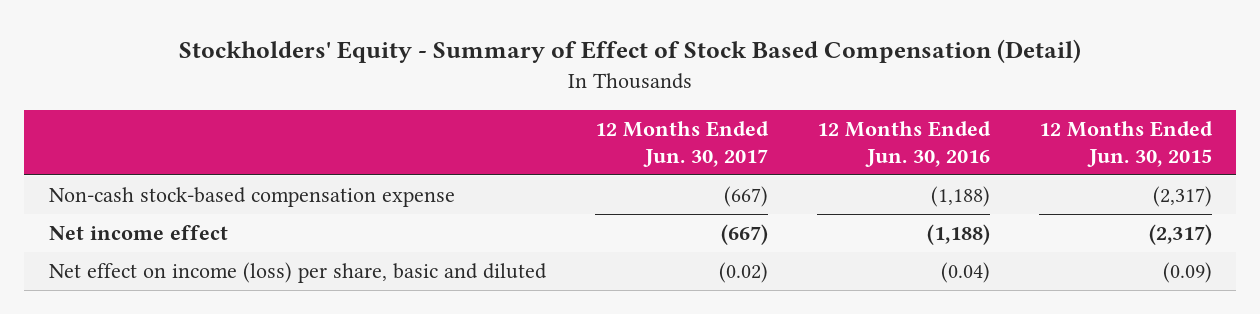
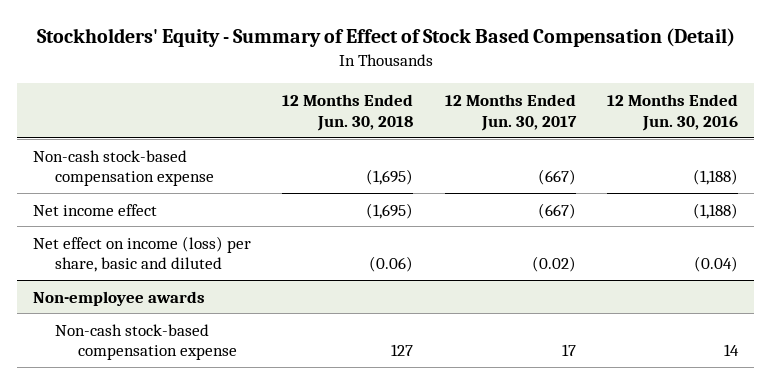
[1038,120,1213,168] 12 Months Ended Jun. 30, 2015 -> none
none -> [282,93,414,131] 12 Months Ended Jun. 30, 2018
none -> [32,290,205,306] Non-employee awards
none -> [55,323,237,361] Non-cash stock-based compensation expense

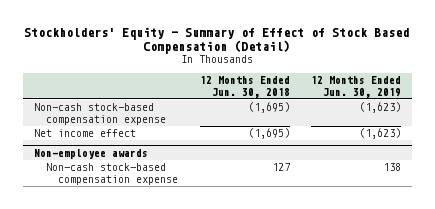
[444,93,577,131] 12 Months Ended Jun. 30, 2017 -> none
[607,93,739,131] 12 Months Ended Jun. 30, 2016 -> none
none -> [310,75,401,98] 12 Months Ended Jun. 30, 2019
[32,235,251,273] Net effect on income (loss) per share, basic and diluted -> none

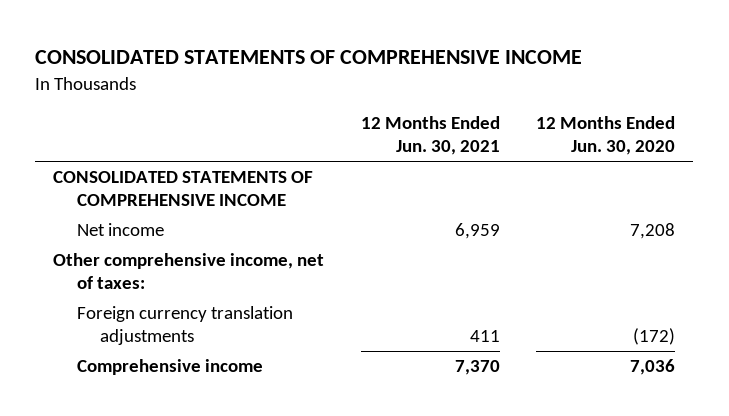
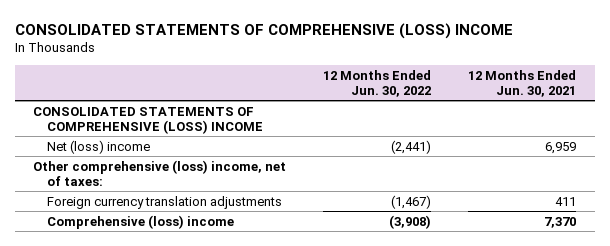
[35,50,583,65] CONSOLIDATED STATEMENTS OF COMPREHENSIVE INCOME -> [14,22,513,39] CONSOLIDATED STATEMENTS OF COMPREHENSIVE (LOSS) INCOME
[536,116,676,156] 12 Months Ended Jun. 30, 2020 -> none
none -> [323,69,432,97] 12 Months Ended Jun. 30, 2022
[53,170,314,207] CONSOLIDATED STATEMENTS OF COMPREHENSIVE INCOME -> [33,106,263,134] CONSOLIDATED STATEMENTS OF COMPREHENSIVE (LOSS) INCOME
[76,222,164,236] Net income -> [46,139,150,154] Net (loss) income
[53,252,325,290] Other comprehensive income, net of taxes: -> [33,159,287,186] Other comprehensive (loss) income, net of taxes:
[76,358,263,375] Comprehensive income -> [46,214,234,229] Comprehensive (loss) income

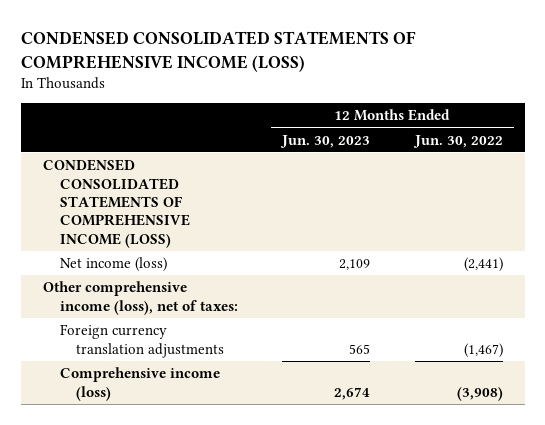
[14,22,513,39] CONSOLIDATED STATEMENTS OF COMPREHENSIVE (LOSS) INCOME -> [20,31,416,72] CONDENSED CONSOLIDATED STATEMENTS OF COMPREHENSIVE INCOME (LOSS)
[468,69,577,97] 12 Months Ended Jun. 30, 2021 -> none
none -> [280,134,371,148] Jun. 30, 2023
[33,106,263,134] CONSOLIDATED STATEMENTS OF COMPREHENSIVE (LOSS) INCOME -> [42,159,190,248] CONDENSED CONSOLIDATED STATEMENTS OF COMPREHENSIVE INCOME (LOSS)
[46,139,150,154] Net (loss) income -> [59,257,167,273] Net income (loss)
[33,159,287,186] Other comprehensive (loss) income, net of taxes: -> [42,281,238,315] Other comprehensive income (loss), net of taxes:
[46,214,234,229] Comprehensive (loss) income -> [59,367,220,401] Comprehensive income (loss)

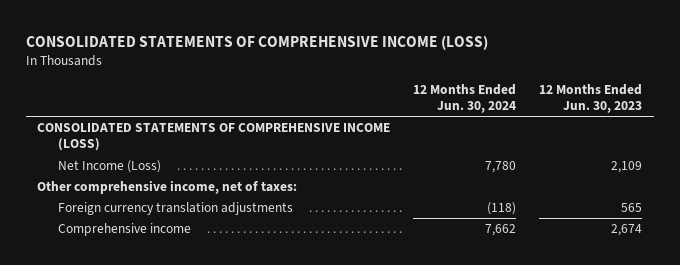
[20,31,416,72] CONDENSED CONSOLIDATED STATEMENTS OF COMPREHENSIVE INCOME (LOSS) -> [25,34,488,50] CONSOLIDATED STATEMENTS OF COMPREHENSIVE INCOME (LOSS)
[412,134,503,148] Jun. 30, 2022 -> none
none -> [413,83,517,114] 12 Months Ended Jun. 30, 2024
[42,159,190,248] CONDENSED CONSOLIDATED STATEMENTS OF COMPREHENSIVE INCOME (LOSS) -> [37,123,391,152] CONSOLIDATED STATEMENTS OF COMPREHENSIVE INCOME (LOSS)
[59,257,167,273] Net income (loss) -> [58,160,162,174] Net Income (Loss)
[42,281,238,315] Other comprehensive income (loss), net of taxes: -> [37,180,298,195] Other comprehensive income, net of taxes:
[59,367,220,401] Comprehensive income (loss) -> [58,223,192,237] Comprehensive income

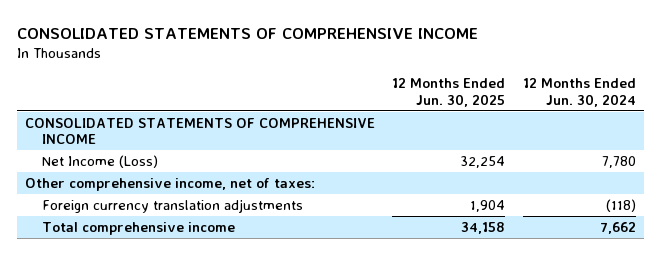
[25,34,488,50] CONSOLIDATED STATEMENTS OF COMPREHENSIVE INCOME (LOSS) -> [16,27,478,39] CONSOLIDATED STATEMENTS OF COMPREHENSIVE INCOME
[539,83,643,114] 12 Months Ended Jun. 30, 2023 -> none
none -> [392,78,506,107] 12 Months Ended Jun. 30, 2025
[37,123,391,152] CONSOLIDATED STATEMENTS OF COMPREHENSIVE INCOME (LOSS) -> [25,117,376,145] CONSOLIDATED STATEMENTS OF COMPREHENSIVE INCOME
[58,223,192,237] Comprehensive income -> [42,221,236,235] Total comprehensive income

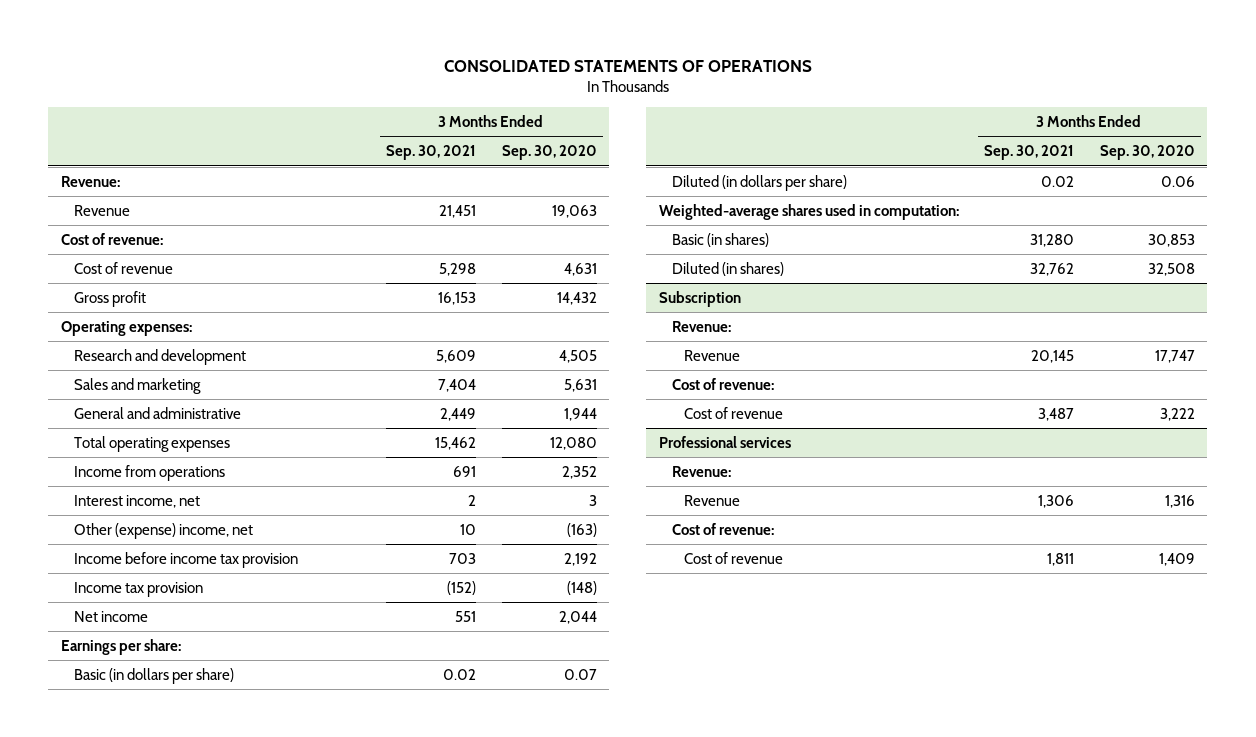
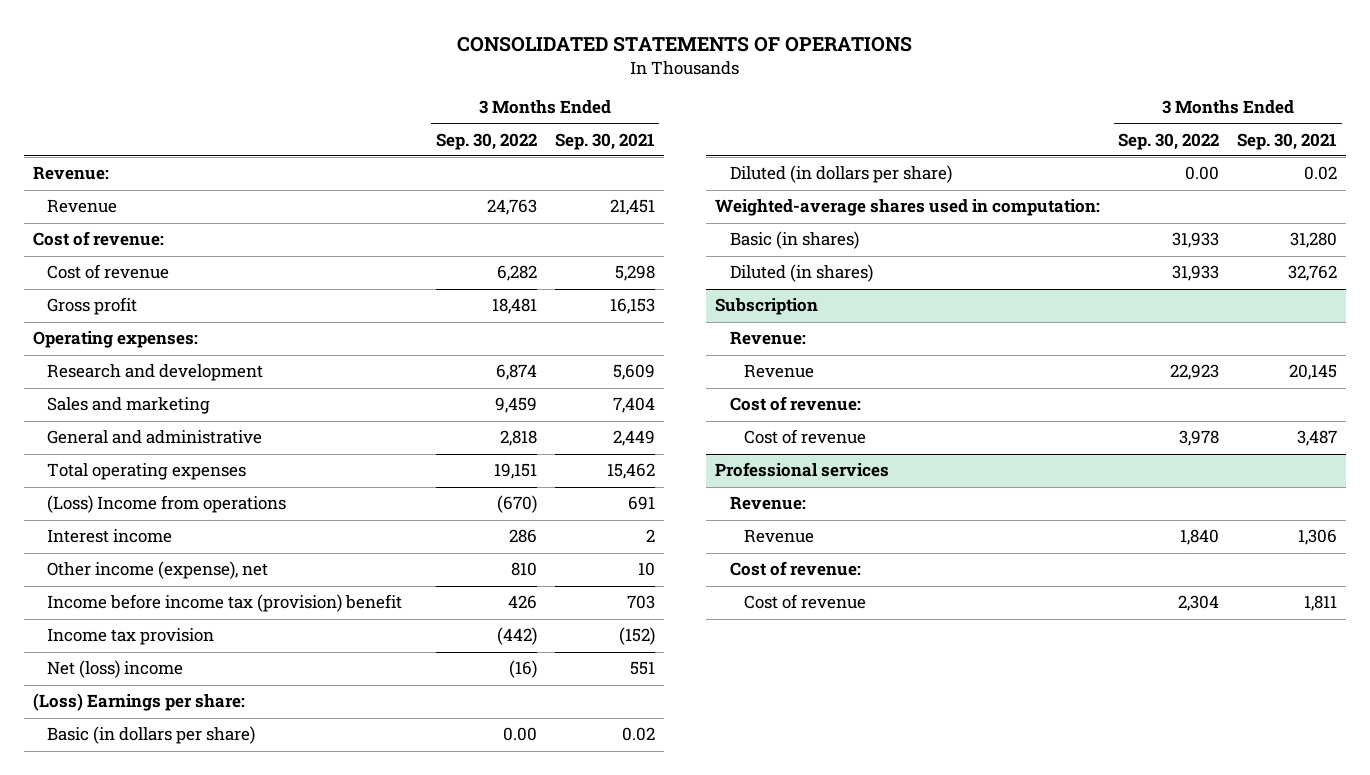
[501,145,597,161] Sep. 30, 2020 -> none
none -> [435,132,537,150] Sep. 30, 2022
[73,464,225,481] Income from operations -> [47,495,287,514] (Loss) Income from operations
[73,494,200,508] Interest income, net -> [47,529,173,544] Interest income
[73,522,253,539] Other (expense) income, net -> [47,561,269,580] Other income (expense), net
[73,551,298,568] Income before income tax provision -> [47,594,403,613] Income before income tax (provision) benefit
[73,610,148,622] Net income -> [47,660,184,679] Net (loss) income
[61,638,182,655] Earnings per share: -> [32,693,245,712] (Loss) Earnings per share:

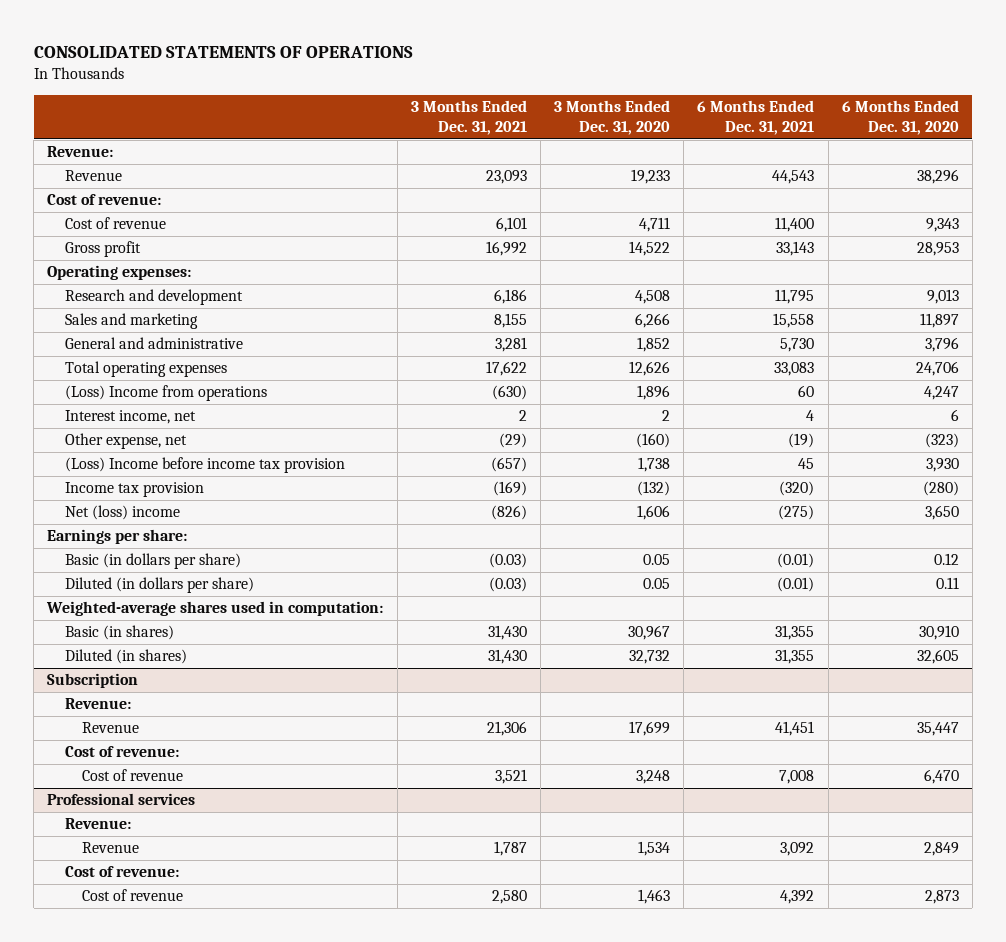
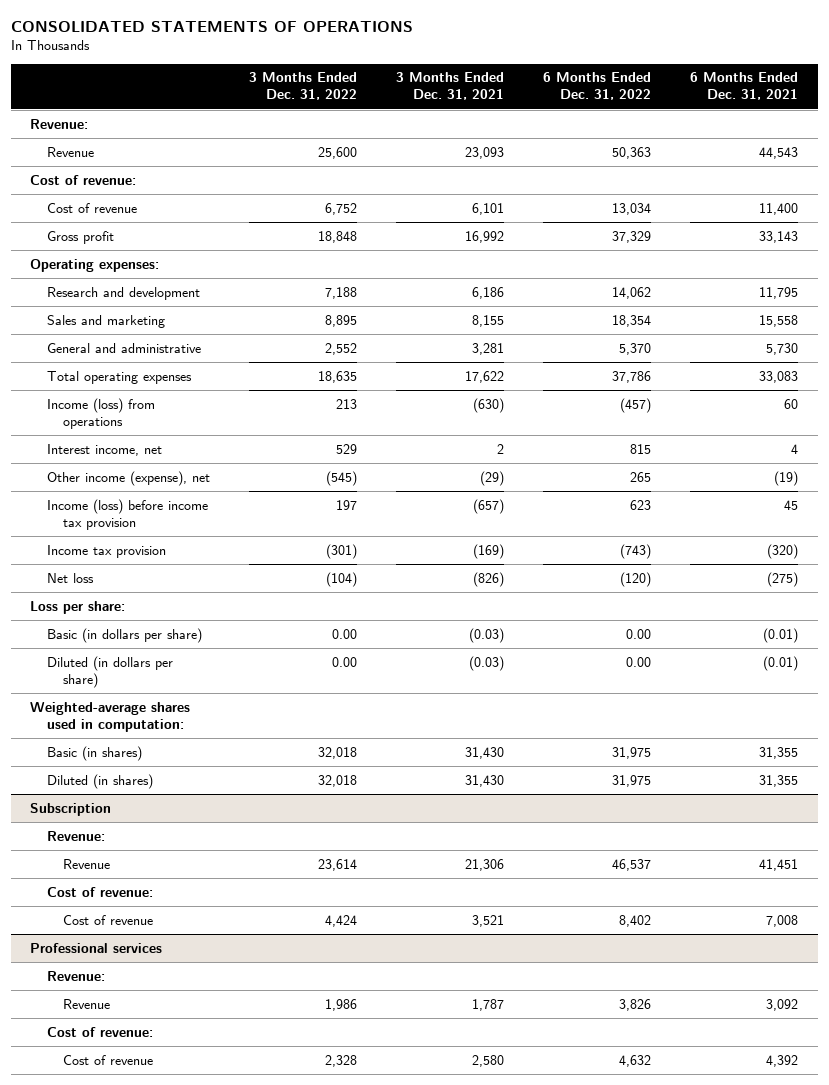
[554,100,671,135] 3 Months Ended Dec. 31, 2020 -> none
[841,100,959,135] 6 Months Ended Dec. 31, 2020 -> none
none -> [249,72,358,101] 3 Months Ended Dec. 31, 2022
none -> [543,72,652,101] 6 Months Ended Dec. 31, 2022
[64,385,267,402] (Loss) Income from operations -> [46,397,155,429] Income (loss) from operations
[64,433,187,450] Other expense, net -> [46,470,210,486] Other income (expense), net
[64,457,345,474] (Loss) Income before income tax provision -> [46,498,208,530] Income (loss) before income tax provision
[64,505,180,521] Net (loss) income -> [46,572,94,583] Net loss
[47,529,188,545] Earnings per share: -> [30,600,126,614] Loss per share:

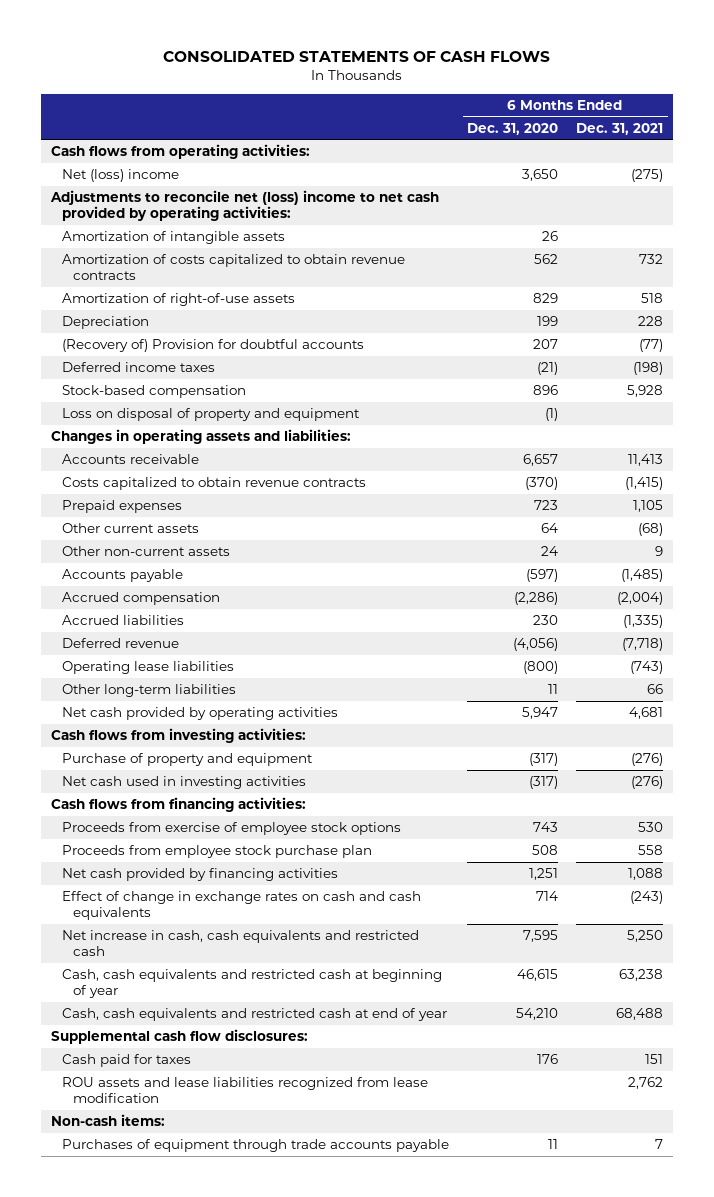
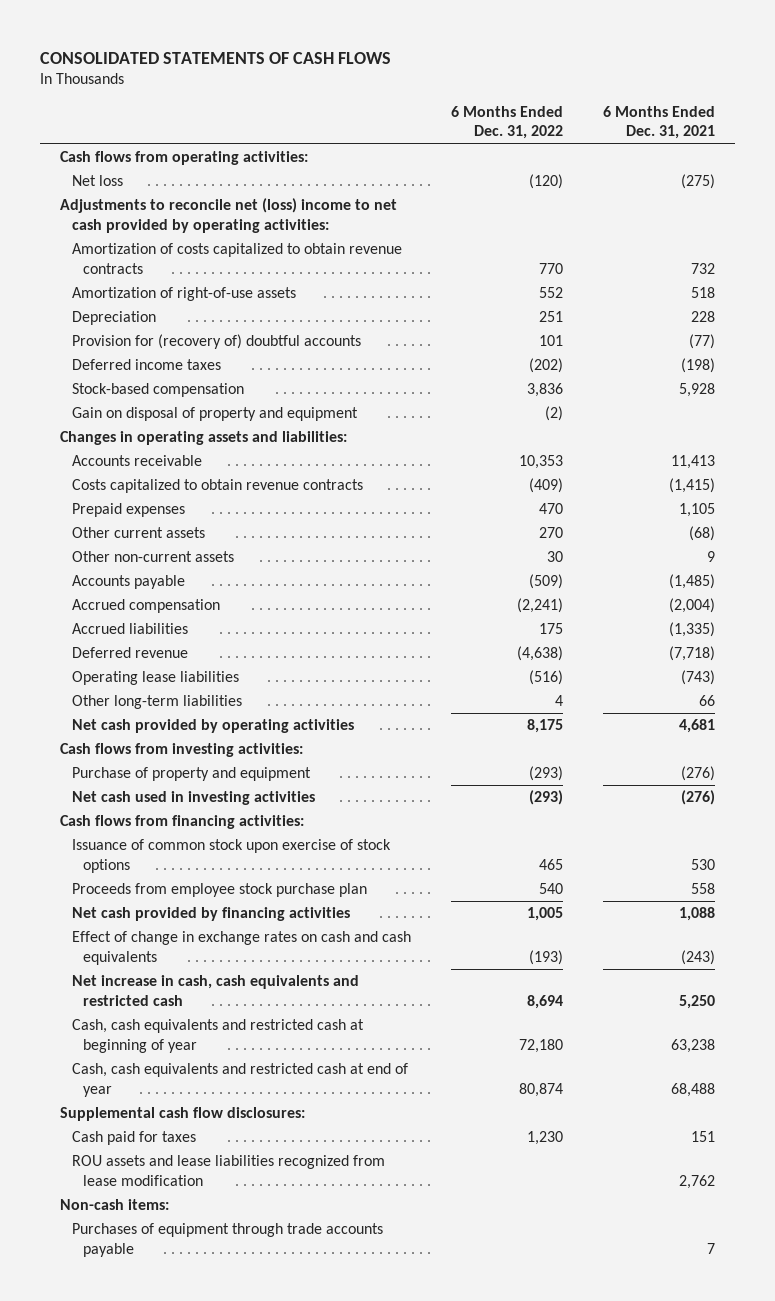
[467,122,559,135] Dec. 31, 2020 -> none
none -> [450,105,563,140] 6 Months Ended Dec. 31, 2022
[61,169,179,183] Net (loss) income -> [71,175,123,187] Net loss
[61,231,285,245] Amortization of intangible assets -> none
[61,339,364,353] (Recovery of) Provision for doubtful accounts -> [71,334,361,350] Provision for (recovery of) doubtful accounts
[61,408,360,422] Loss on disposal of property and equipment -> [71,407,358,422] Gain on disposal of property and equipment
[61,822,401,836] Proceeds from exercise of employee stock options -> [71,839,391,873] Issuance of common stock upon exercise of stock options

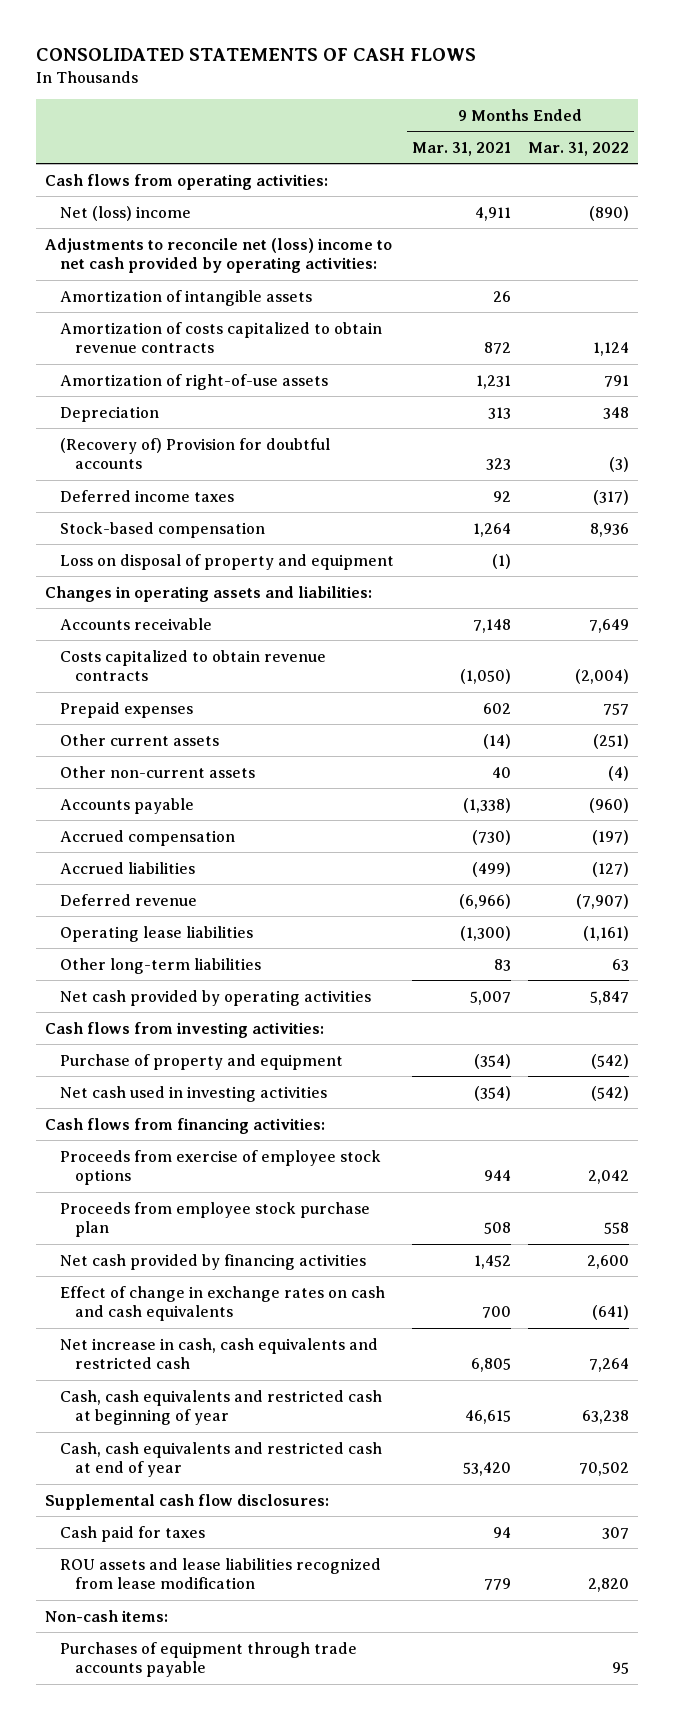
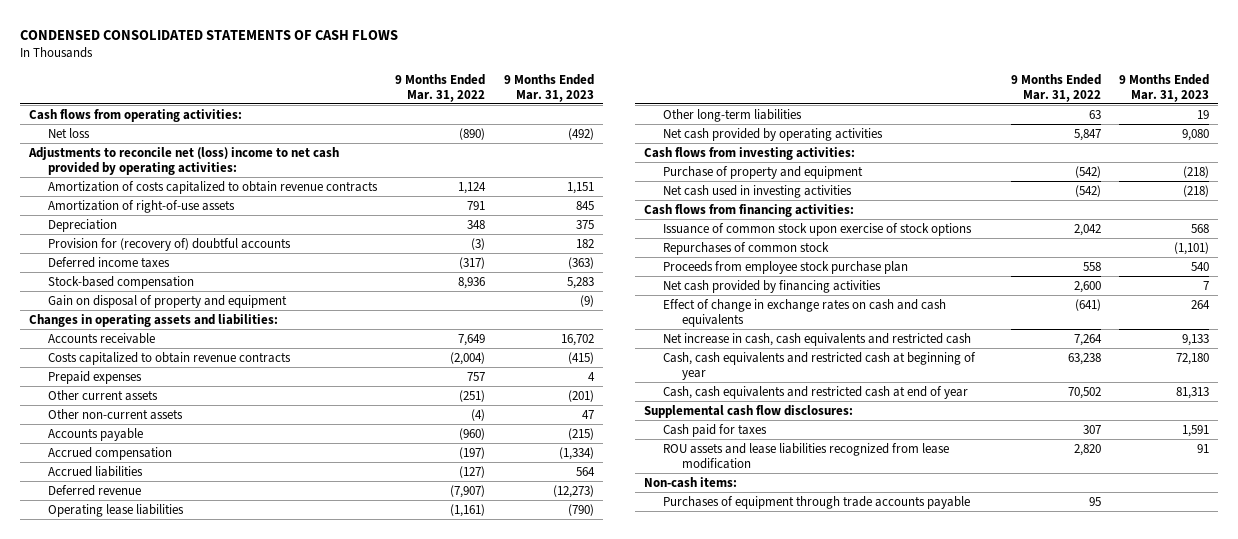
[35,48,476,62] CONSOLIDATED STATEMENTS OF CASH FLOWS -> [19,29,398,40] CONDENSED CONSOLIDATED STATEMENTS OF CASH FLOWS
[411,141,511,156] Mar. 31, 2021 -> none
none -> [503,73,594,102] 9 Months Ended Mar. 31, 2023
[60,205,192,221] Net (loss) income -> [47,127,90,138] Net loss
[60,289,313,306] Amortization of intangible assets -> none
[60,437,331,470] (Recovery of) Provision for doubtful accounts -> [47,237,291,251] Provision for (recovery of) doubtful accounts
[60,553,395,570] Loss on disposal of property and equipment -> [47,294,287,308] Gain on disposal of property and equipment
[60,1149,382,1186] Proceeds from exercise of employee stock options -> [663,222,973,236] Issuance of common stock upon exercise of stock options
none -> [663,241,830,255] Repurchases of common stock

